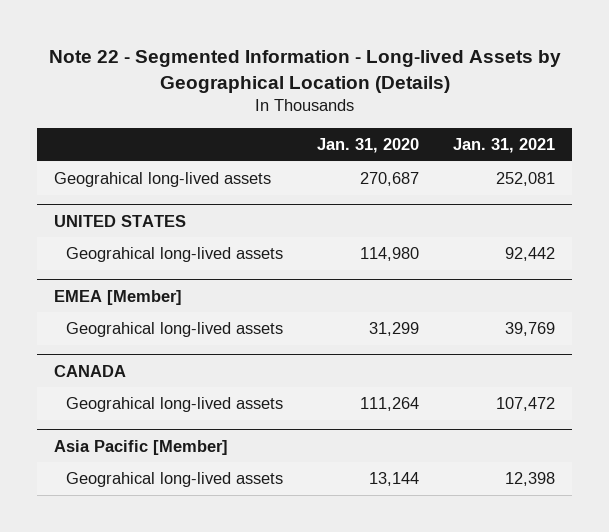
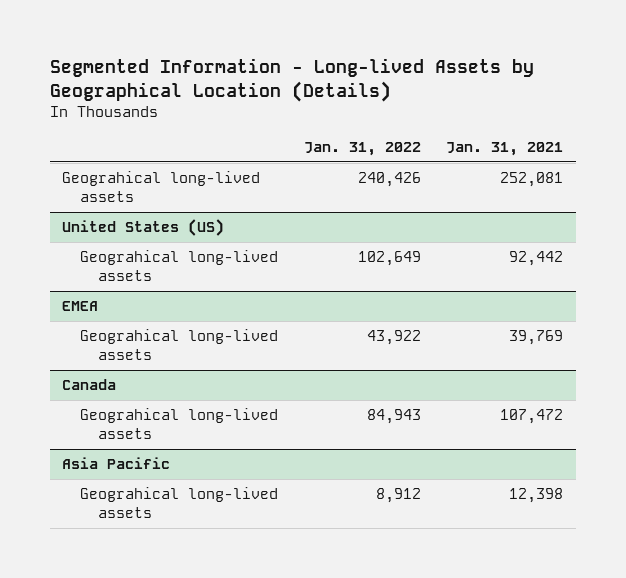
[48,49,561,93] Note 22 - Segmented Information - Long-lived Assets by Geographical Location (Details) -> [49,58,534,102] Segmented Information - Long-lived Assets by Geographical Location (Details)
[317,138,420,154] Jan. 31, 2020 -> none
none -> [303,142,421,157] Jan. 31, 2022
[54,214,187,227] UNITED STATES -> [62,219,225,237] United States (US)
[54,289,183,305] EMEA [Member] -> [62,301,99,312] EMEA
[54,364,127,377] CANADA -> [62,379,117,391] Canada
[54,439,229,455] Asia Pacific [Member] -> [62,457,171,470] Asia Pacific

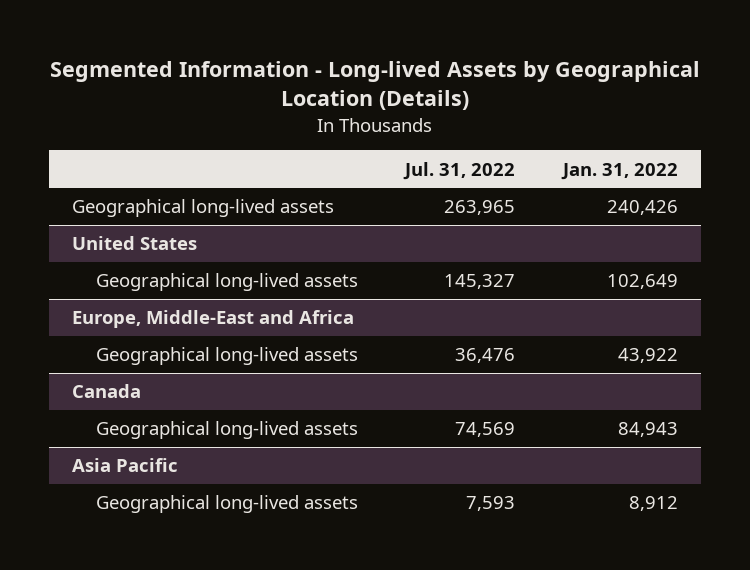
[446,142,564,157] Jan. 31, 2021 -> none
none -> [403,161,516,180] Jul. 31, 2022
[62,171,261,203] Geograhical long-lived assets -> [72,199,335,218] Geographical long-lived assets
[62,219,225,237] United States (US) -> [72,236,198,251] United States
[80,250,279,282] Geograhical long-lived assets -> [95,273,358,292] Geographical long-lived assets
[62,301,99,312] EMEA -> [72,310,355,329] Europe, Middle-East and Africa
[80,329,279,361] Geograhical long-lived assets -> [95,347,358,366] Geographical long-lived assets
[80,408,279,440] Geograhical long-lived assets -> [95,421,358,440] Geographical long-lived assets
[80,487,279,519] Geograhical long-lived assets -> [95,495,358,514] Geographical long-lived assets

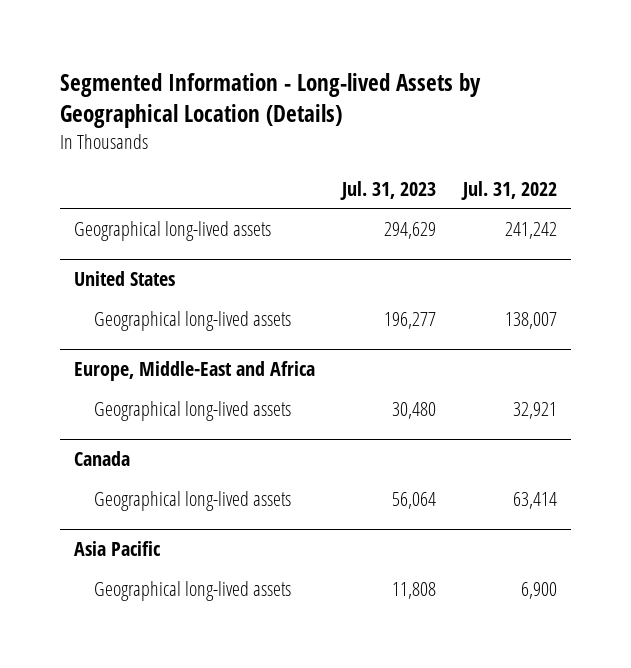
[560,162,678,180] Jan. 31, 2022 -> none
none -> [339,180,436,200] Jul. 31, 2023
[444,200,516,216] 263,965 -> [505,221,558,239] 241,242
[444,274,516,290] 145,327 -> [505,311,558,329] 138,007
[455,348,516,364] 36,476 -> [513,401,558,419] 32,921
[455,422,516,438] 74,569 -> [513,491,558,509] 63,414
[466,496,516,512] 7,593 -> [521,581,558,599] 6,900

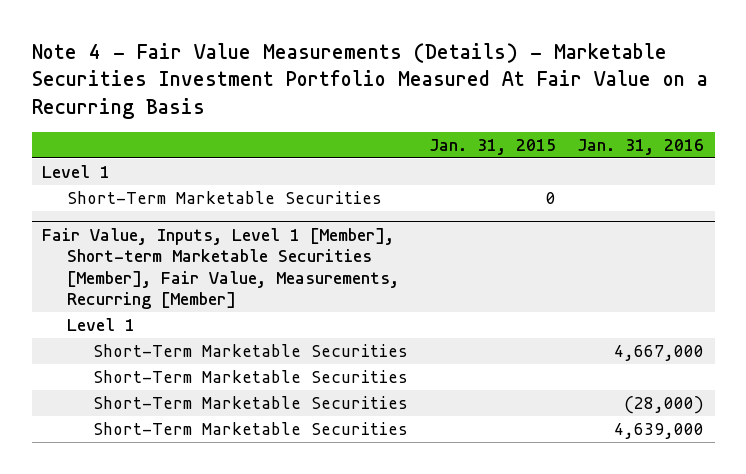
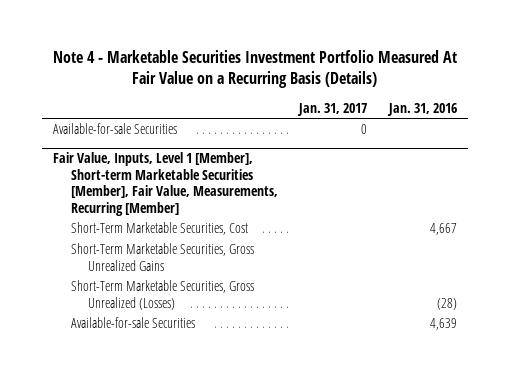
[31,42,708,119] Note 4 - Fair Value Measurements (Details) - Marketable Securities Investment Portfolio Measured At Fair Value on a Recurring Basis -> [53,49,458,88] Note 4 - Marketable Securities Investment Portfolio Measured At Fair Value on a Recurring Basis (Details)
[429,138,557,155] Jan. 31, 2015 -> none
none -> [297,102,368,116] Jan. 31, 2017
[42,165,111,179] Level 1 -> none
[67,191,383,205] Short-Term Marketable Securities -> [52,123,177,135] Available-for-sale Securities
[67,318,136,332] Level 1 -> none
[92,422,408,436] Short-Term Marketable Securities -> none
[92,344,408,358] Short-Term Marketable Securities -> [70,222,248,236] Short-Term Marketable Securities, Cost
[614,345,705,362] 4,667,000 -> [430,223,458,236] 4,667
[92,370,408,384] Short-Term Marketable Securities -> [70,243,254,271] Short-Term Marketable Securities, Gross Unrealized Gains
[92,396,408,410] Short-Term Marketable Securities -> [70,280,254,310] Short-Term Marketable Securities, Gross Unrealized (Losses)
[624,396,705,415] (28,000) -> [437,297,458,310] (28)
none -> [70,317,195,329] Available-for-sale Securities

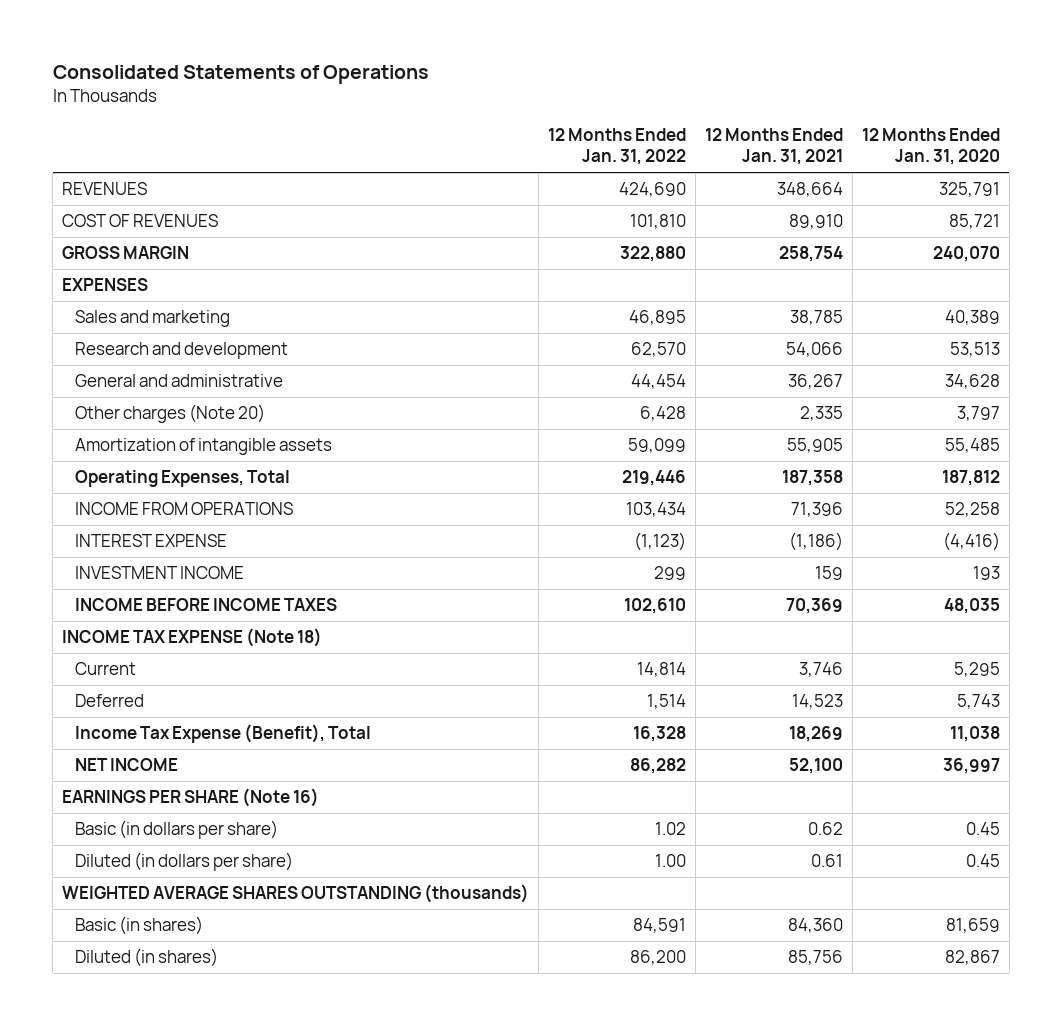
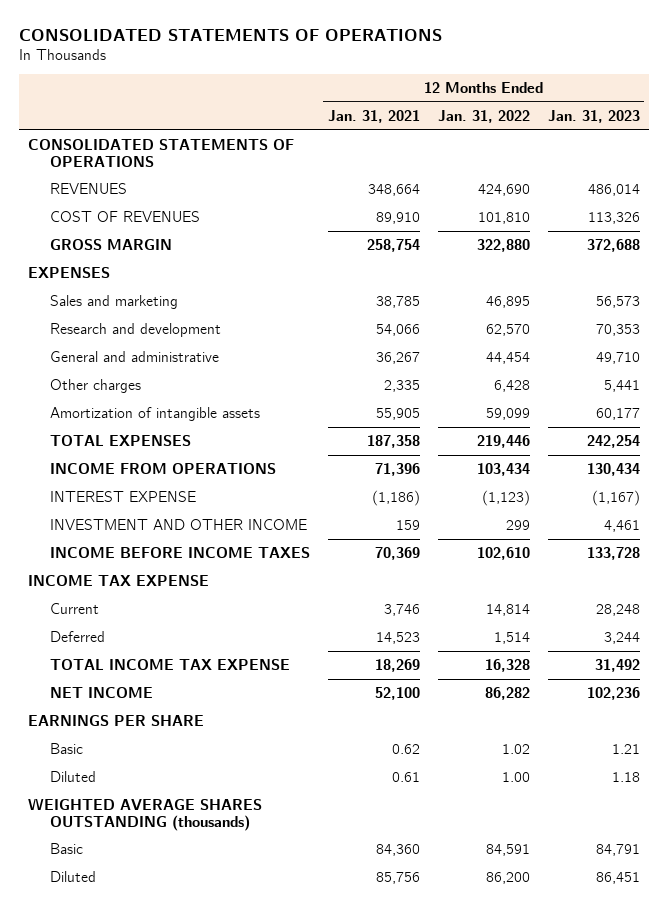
[52,64,429,84] Consolidated Statements of Operations -> [18,28,442,41] CONSOLIDATED STATEMENTS OF OPERATIONS
[861,127,1000,166] 12 Months Ended Jan. 31, 2020 -> none
none -> [547,109,640,123] Jan. 31, 2023
none -> [27,138,294,167] CONSOLIDATED STATEMENTS OF OPERATIONS
[74,404,265,424] Other charges (Note 20) -> [49,378,141,393] Other charges
[74,470,290,488] Operating Expenses, Total -> [49,434,191,446] TOTAL EXPENSES
[74,566,244,580] INVESTMENT INCOME -> [49,518,307,530] INVESTMENT AND OTHER INCOME
[62,628,323,648] INCOME TAX EXPENSE (Note 18) -> [27,574,209,586] INCOME TAX EXPENSE
[74,724,371,744] Income Tax Expense (Benefit), Total -> [49,658,290,670] TOTAL INCOME TAX EXPENSE
[62,788,320,808] EARNINGS PER SHARE (Note 16) -> [27,714,204,726] EARNINGS PER SHARE
[74,820,278,840] Basic (in dollars per share) -> [49,742,83,754] Basic
[74,852,293,872] Diluted (in dollars per share) -> [49,770,96,782] Diluted
[74,916,203,936] Basic (in shares) -> [49,842,83,854] Basic
[74,948,218,968] Diluted (in shares) -> [49,870,96,882] Diluted

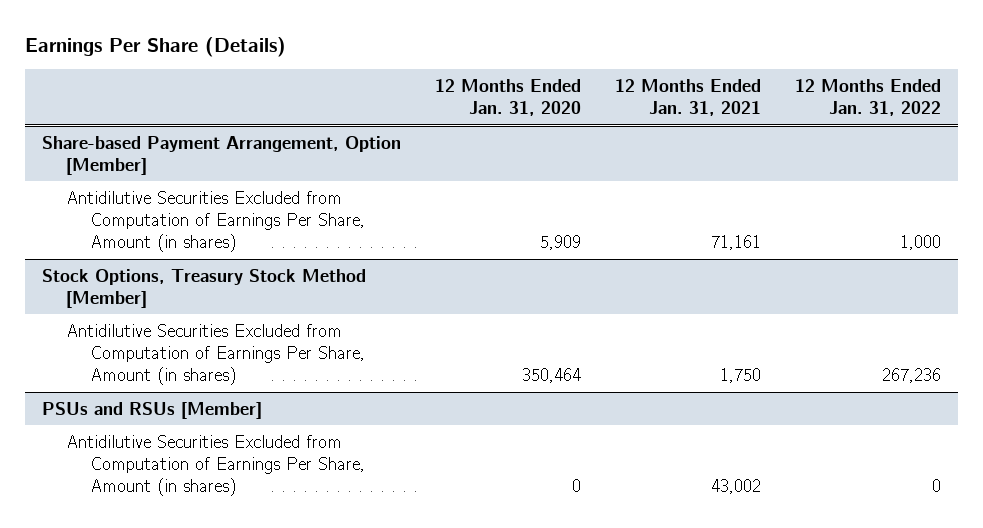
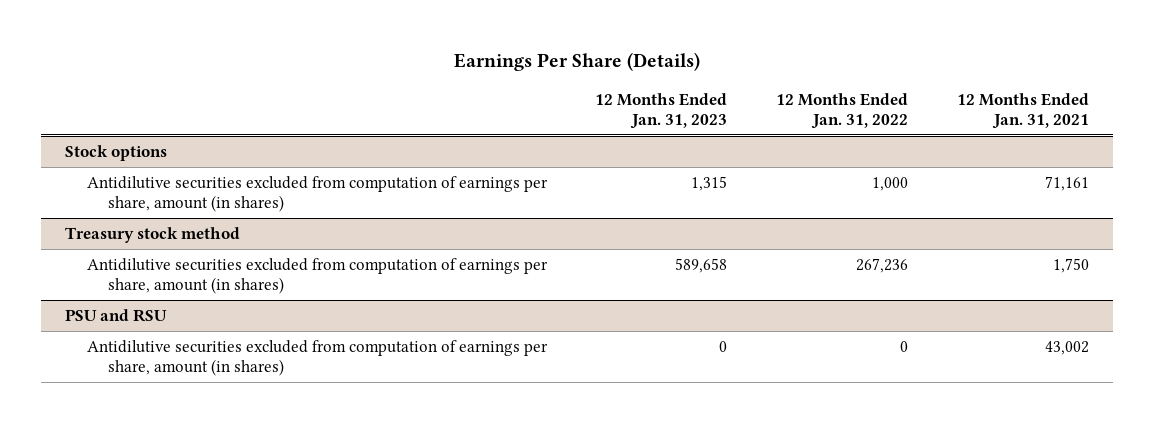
[434,78,581,117] 12 Months Ended Jan. 31, 2020 -> none
none -> [595,93,728,130] 12 Months Ended Jan. 31, 2023
[41,135,401,175] Share-based Payment Arrangement, Option [Member] -> [65,144,168,161] Stock options
[65,190,365,253] Antidilutive Securities Excluded from Computation of Earnings Per Share, Amount (in shares) -> [86,175,548,212] Antidilutive securities excluded from computation of earnings per share, amount (in shares)
[41,268,366,308] Stock Options, Treasury Stock Method [Member] -> [65,226,241,243] Treasury stock method
[65,323,365,386] Antidilutive Securities Excluded from Computation of Earnings Per Share, Amount (in shares) -> [86,257,548,294] Antidilutive securities excluded from computation of earnings per share, amount (in shares)
[41,401,262,419] PSUs and RSUs [Member] -> [65,308,168,322] PSU and RSU
[65,434,365,497] Antidilutive Securities Excluded from Computation of Earnings Per Share, Amount (in shares) -> [86,339,548,376] Antidilutive securities excluded from computation of earnings per share, amount (in shares)

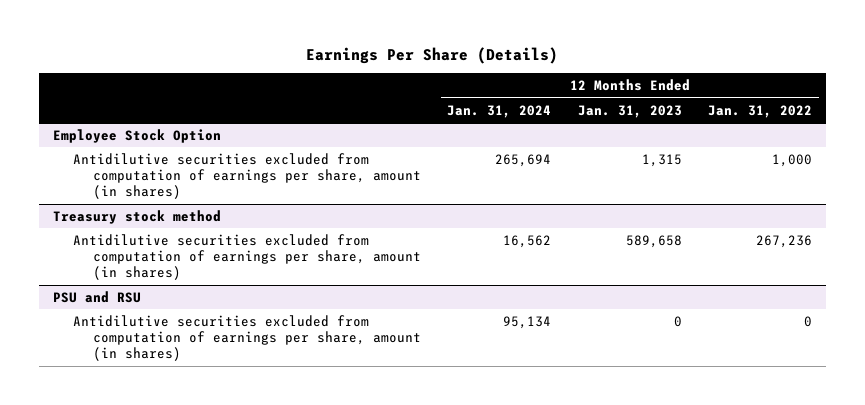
[956,93,1089,130] 12 Months Ended Jan. 31, 2021 -> none
none -> [447,104,552,118] Jan. 31, 2024
[65,144,168,161] Stock options -> [52,128,221,143] Employee Stock Option

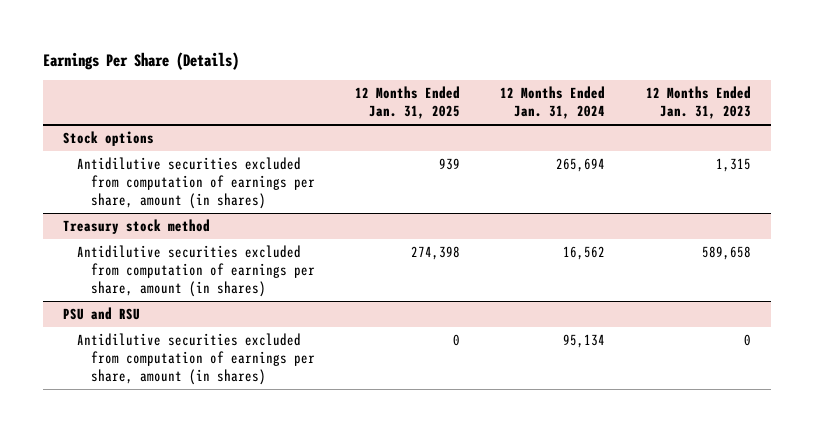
[708,104,813,118] Jan. 31, 2022 -> none
none -> [354,86,460,120] 12 Months Ended Jan. 31, 2025
[52,128,221,143] Employee Stock Option -> [63,131,155,147] Stock options

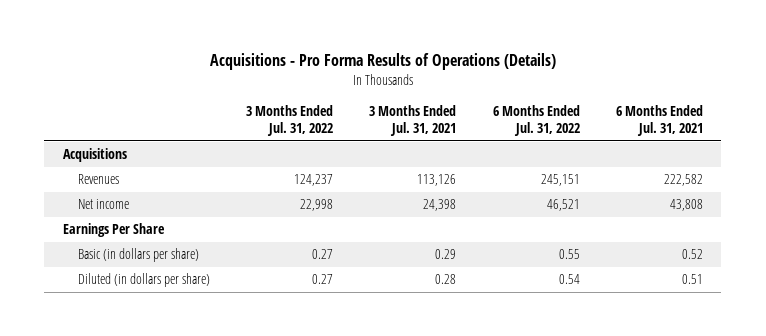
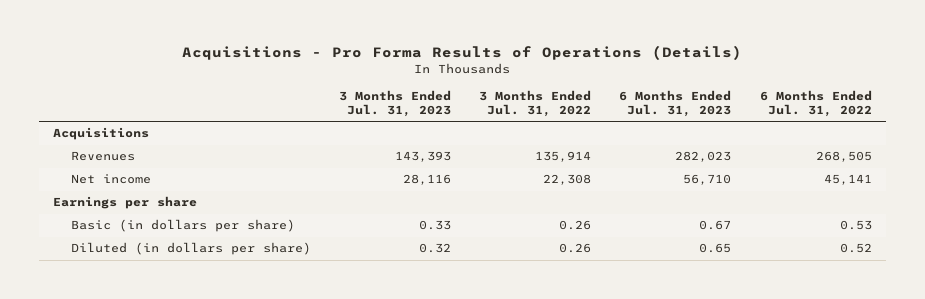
[369,105,457,137] 3 Months Ended Jul. 31, 2021 -> none
[616,105,704,137] 6 Months Ended Jul. 31, 2021 -> none
none -> [338,90,451,117] 3 Months Ended Jul. 31, 2023
none -> [619,90,732,117] 6 Months Ended Jul. 31, 2023
[294,174,334,187] 124,237 -> [535,151,592,163] 135,914
[540,174,580,187] 245,151 -> [815,151,872,163] 268,505
[300,199,334,212] 22,998 -> [543,174,592,186] 22,308
[546,199,580,212] 46,521 -> [823,174,872,186] 45,141
[62,223,165,238] Earnings Per Share -> [53,196,198,210] Earnings per share
[312,249,334,260] 0.27 -> [559,220,592,231] 0.26
[558,249,580,260] 0.55 -> [839,220,872,231] 0.53
[312,274,334,285] 0.27 -> [559,243,592,254] 0.26
[558,274,580,285] 0.54 -> [839,243,872,254] 0.52

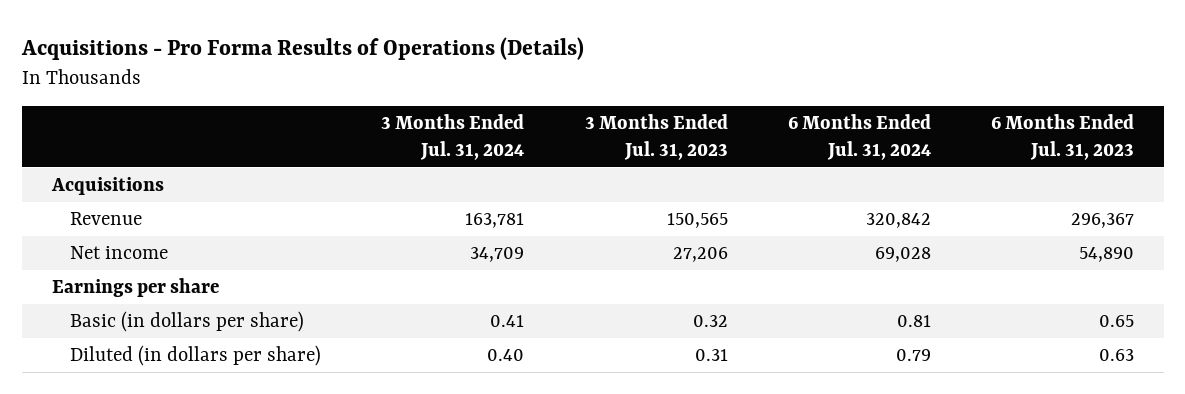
[479,90,592,117] 3 Months Ended Jul. 31, 2022 -> none
[759,90,872,117] 6 Months Ended Jul. 31, 2022 -> none
none -> [381,114,525,160] 3 Months Ended Jul. 31, 2024
none -> [787,114,931,160] 6 Months Ended Jul. 31, 2024
[70,151,135,162] Revenues -> none
none -> [70,212,143,226] Revenue
[402,174,451,186] 28,116 -> [672,247,728,263] 27,206
[683,174,732,186] 56,710 -> [1078,247,1134,263] 54,890
[418,220,451,231] 0.33 -> [692,315,728,328] 0.32
[699,220,732,231] 0.67 -> [1098,315,1134,328] 0.65
[418,243,451,254] 0.32 -> [694,349,728,362] 0.31
[699,243,732,254] 0.65 -> [1098,349,1134,362] 0.63

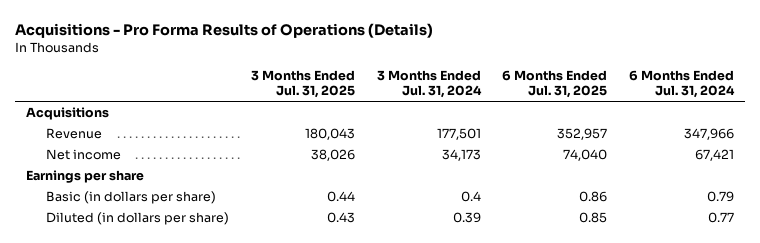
[584,114,728,160] 3 Months Ended Jul. 31, 2023 -> none
[990,114,1134,160] 6 Months Ended Jul. 31, 2023 -> none
none -> [250,69,355,99] 3 Months Ended Jul. 31, 2025
none -> [502,69,608,99] 6 Months Ended Jul. 31, 2025
[465,213,525,229] 163,781 -> [436,128,481,141] 177,501
[865,213,931,229] 320,842 -> [683,128,734,141] 347,966
[470,247,525,263] 34,709 -> [441,149,481,162] 34,173
[874,247,931,263] 69,028 -> [694,149,734,162] 67,421
[490,315,525,328] 0.41 -> [460,191,481,203] 0.4
[896,315,931,328] 0.81 -> [706,191,734,203] 0.79
[487,349,525,362] 0.40 -> [452,212,481,224] 0.39
[895,349,931,362] 0.79 -> [707,212,734,224] 0.77

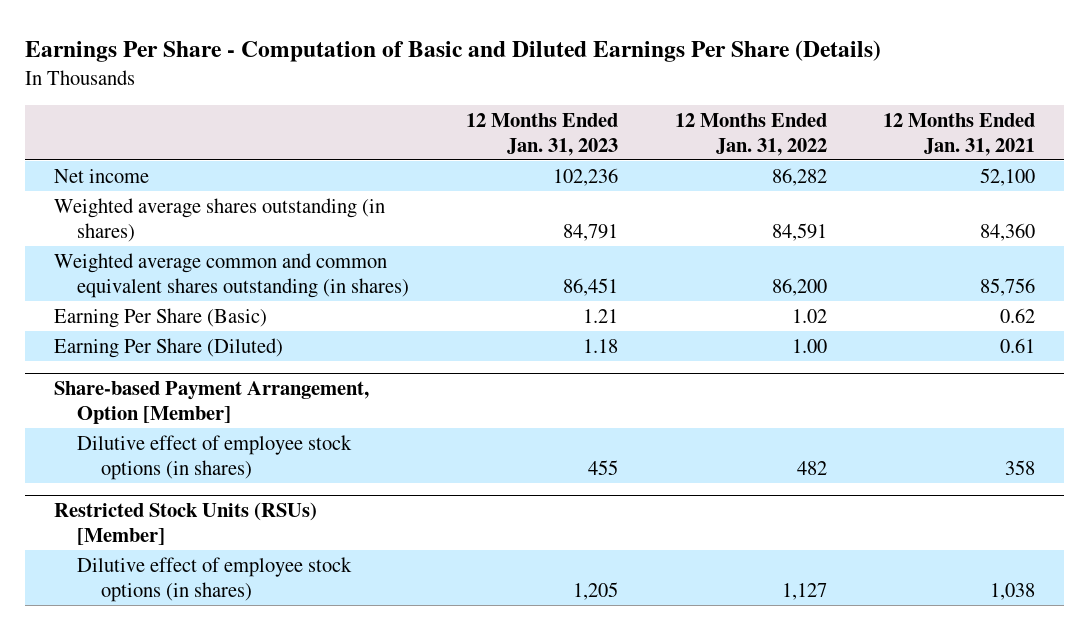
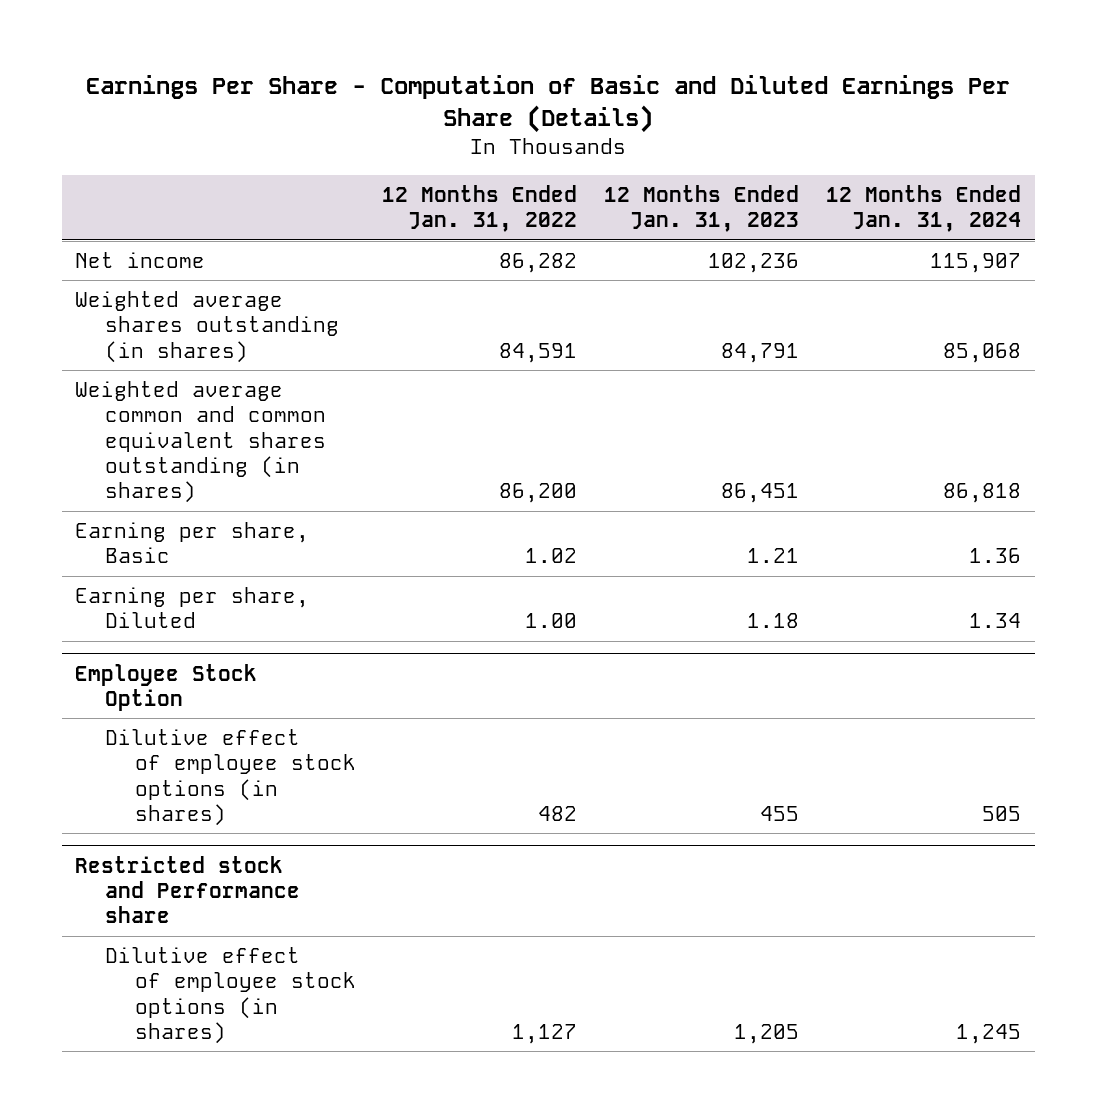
[883,112,1036,156] 12 Months Ended Jan. 31, 2021 -> none
none -> [826,184,1022,233] 12 Months Ended Jan. 31, 2024
[53,307,267,328] Earning Per Share (Basic) -> [75,521,310,564] Earning per share, Basic
[53,337,283,358] Earning Per Share (Diluted) -> [75,586,310,629] Earning per share, Diluted
[53,381,369,424] Share-based Payment Arrangement, Option [Member] -> [75,663,258,711] Employee Stock Option
[53,502,317,545] Restricted Stock Units (RSUs) [Member] -> none
none -> [75,855,300,924] Restricted stock and Performance share

